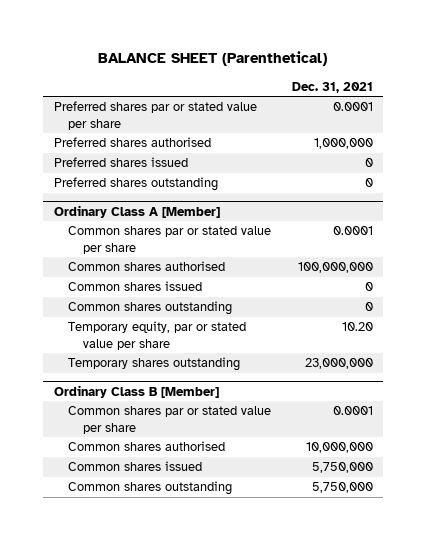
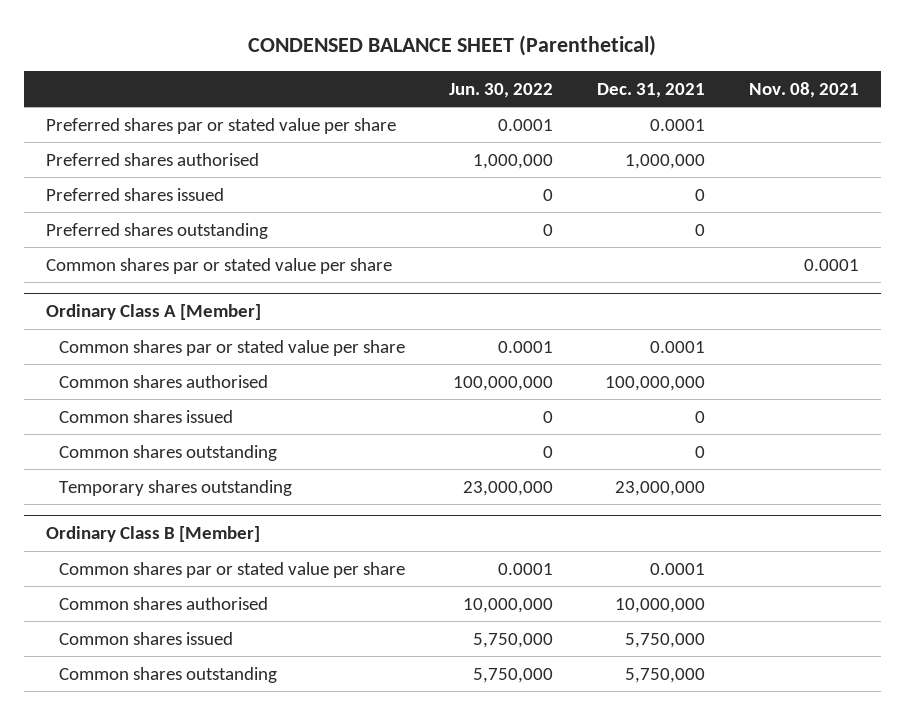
[98,51,328,67] BALANCE SHEET (Parenthetical) -> [248,35,657,57] CONDENSED BALANCE SHEET (Parenthetical)
none -> [448,82,553,98] Jun. 30, 2022
none -> [748,81,859,98] Nov. 08, 2021
none -> [45,257,392,274] Common shares par or stated value per share
[68,321,247,350] Temporary equity, par or stated value per share -> none

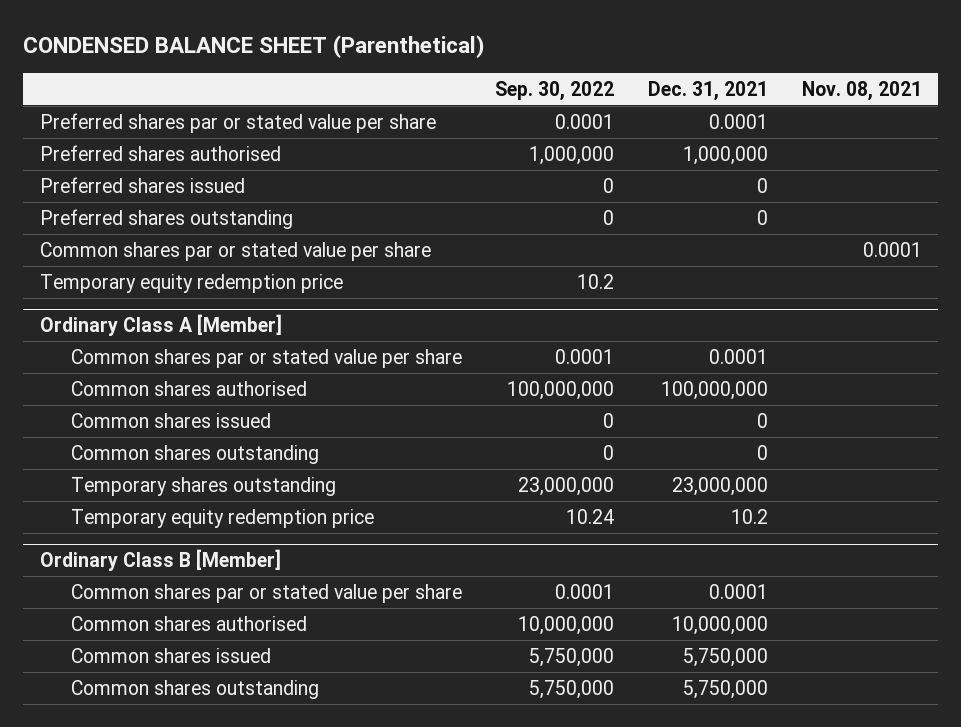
[448,82,553,98] Jun. 30, 2022 -> none
none -> [495,80,615,101] Sep. 30, 2022
none -> [39,273,343,293] Temporary equity redemption price
none -> [70,508,374,528] Temporary equity redemption price

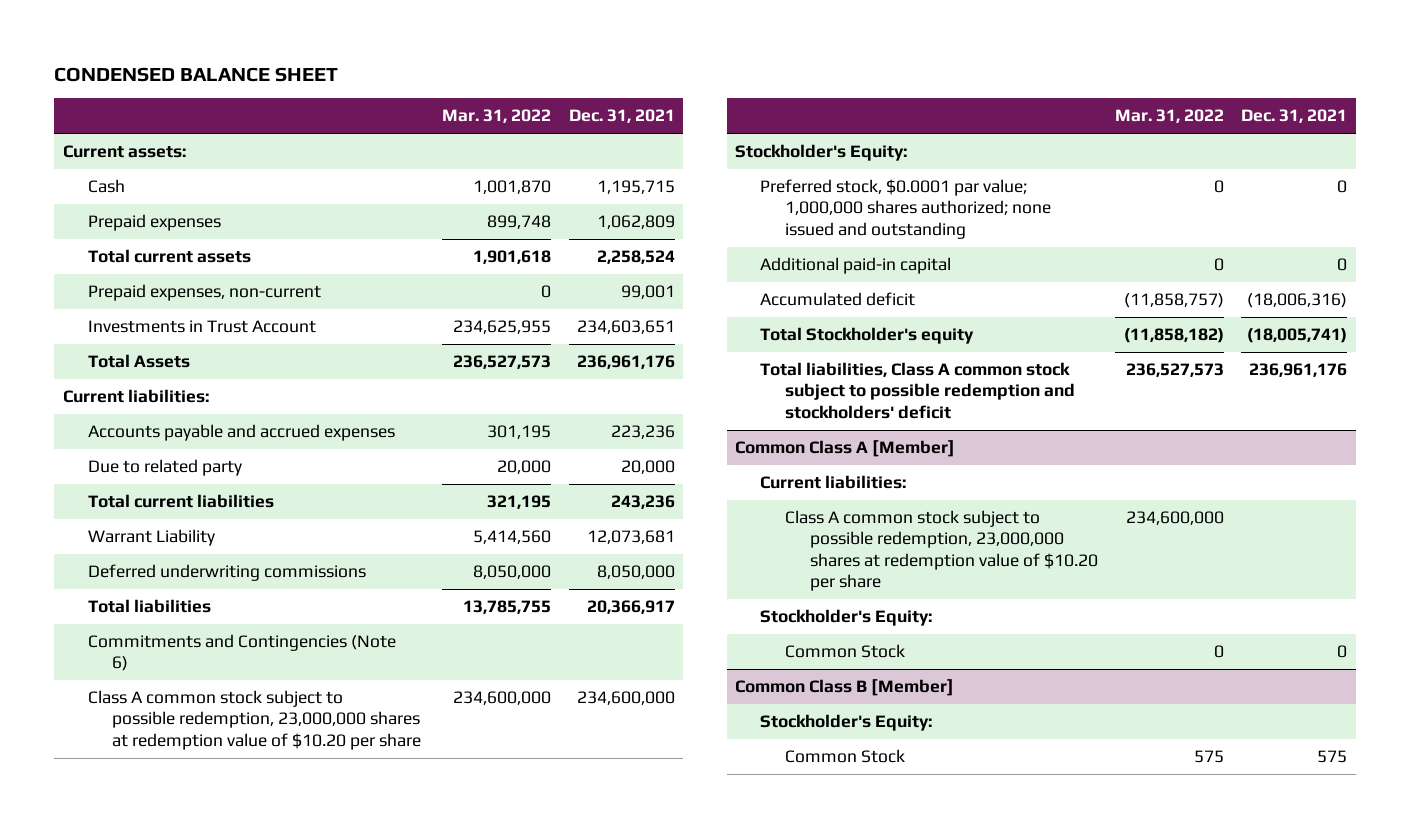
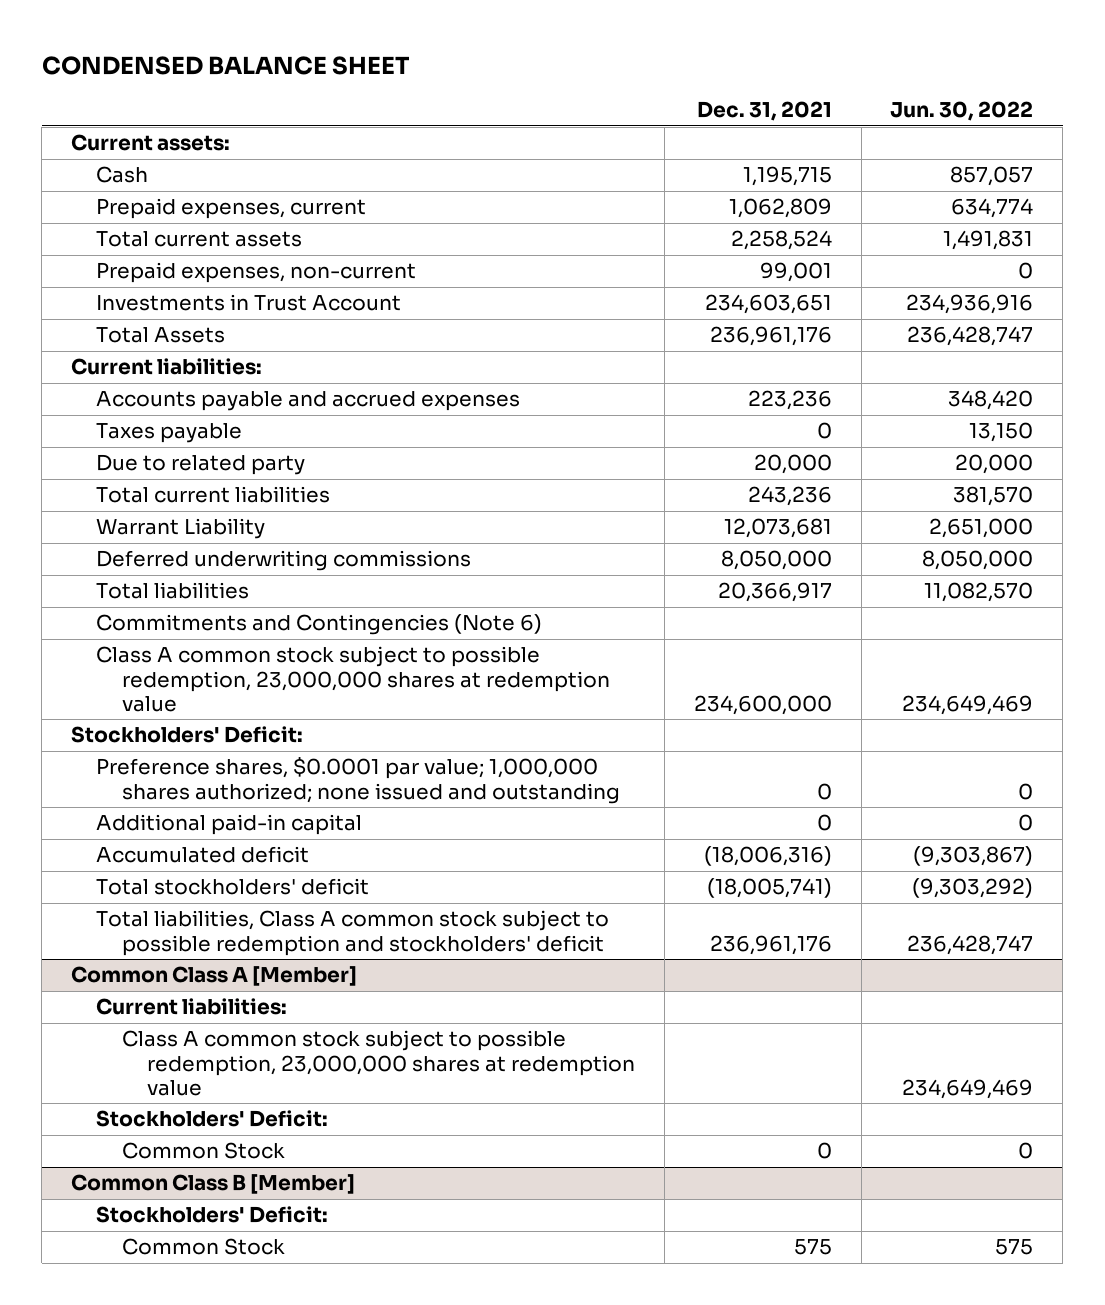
[442,109,552,124] Mar. 31, 2022 -> none
none -> [890,101,1034,122] Jun. 30, 2022
[87,214,221,232] Prepaid expenses -> [96,198,367,220] Prepaid expenses, current
none -> [96,423,243,444] Taxes payable
[87,690,422,750] Class A common stock subject to possible redemption, 23,000,000 shares at redemption value of $10.20 per share -> [96,646,610,712] Class A common stock subject to possible redemption, 23,000,000 shares at redemption value
[735,144,908,162] Stockholder's Equity: -> [71,726,304,744] Stockholders' Deficit:
[760,179,1051,239] Preferred stock, $0.0001 par value; 1,000,000 shares authorized; none issued and outstanding -> [96,757,620,804] Preference shares, $0.0001 par value; 1,000,000 shares authorized; none issued and outstanding
[760,327,975,345] Total Stockholder's equity -> [96,878,370,896] Total stockholders' deficit
[784,510,1098,592] Class A common stock subject to possible redemption, 23,000,000 shares at redemption value of $10.20 per share -> [121,1030,636,1096] Class A common stock subject to possible redemption, 23,000,000 shares at redemption value
[760,609,933,627] Stockholder's Equity: -> [96,1110,329,1128] Stockholders' Deficit:
[760,714,933,732] Stockholder's Equity: -> [96,1206,329,1224] Stockholders' Deficit:

